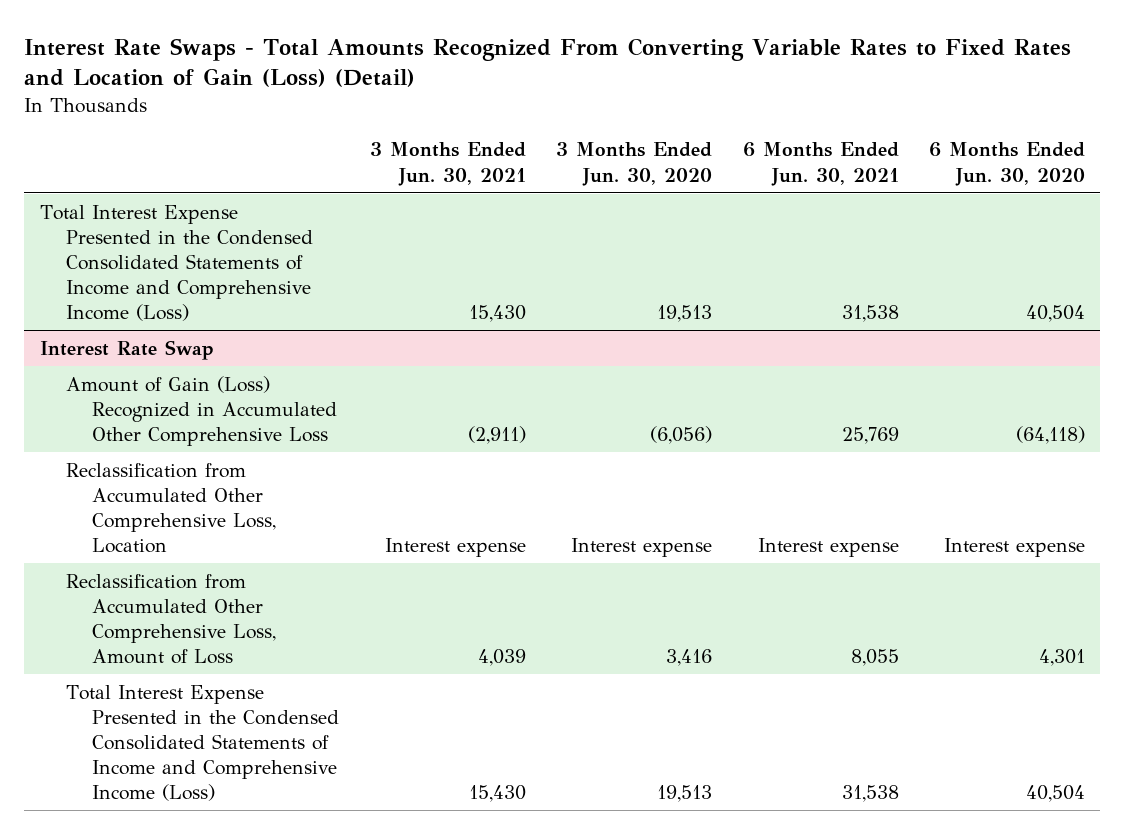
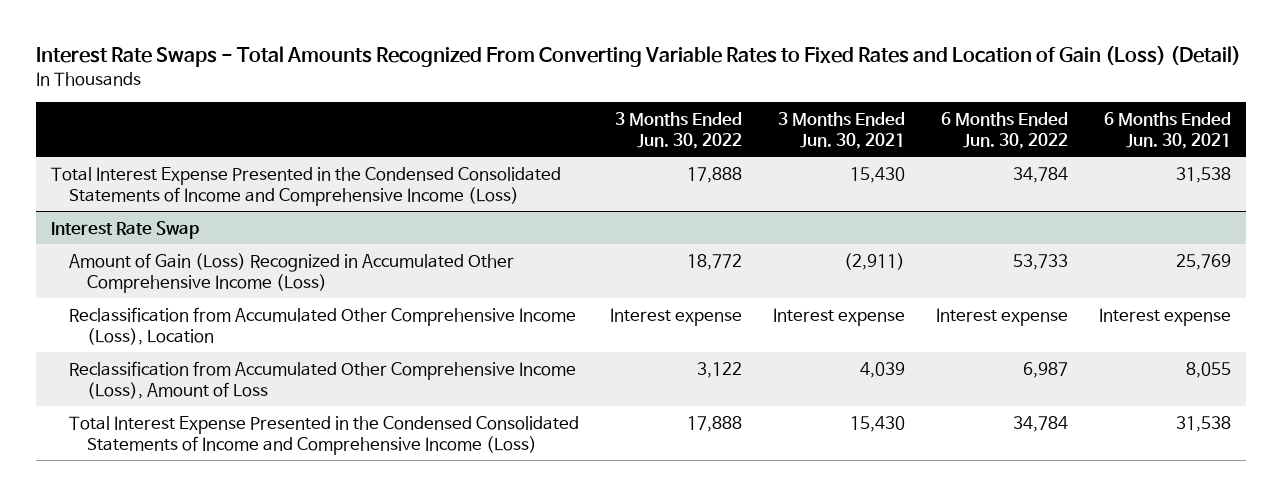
[556,142,713,186] 3 Months Ended Jun. 30, 2020 -> none
[928,142,1085,186] 6 Months Ended Jun. 30, 2020 -> none
none -> [615,111,743,149] 3 Months Ended Jun. 30, 2022
none -> [941,111,1069,149] 6 Months Ended Jun. 30, 2022
[65,375,338,446] Amount of Gain (Loss) Recognized in Accumulated Other Comprehensive Loss -> [69,252,515,293] Amount of Gain (Loss) Recognized in Accumulated Other Comprehensive Income (Loss)
[65,462,277,554] Reclassification from Accumulated Other Comprehensive Loss, Location -> [69,306,577,345] Reclassification from Accumulated Other Comprehensive Income (Loss), Location
[65,573,277,665] Reclassification from Accumulated Other Comprehensive Loss, Amount of Loss -> [69,360,577,399] Reclassification from Accumulated Other Comprehensive Income (Loss), Amount of Loss

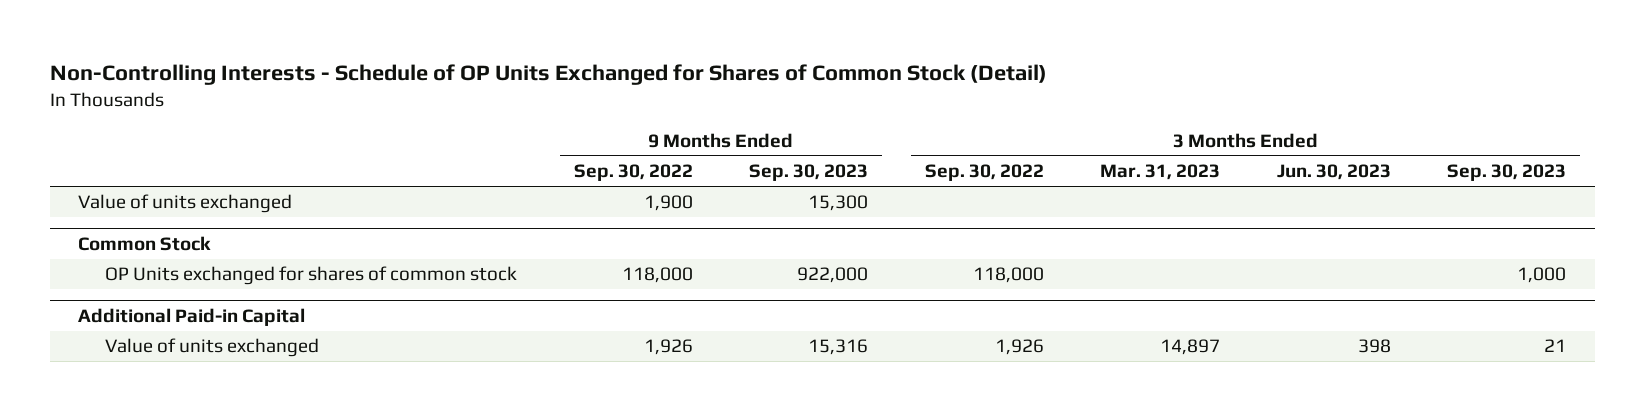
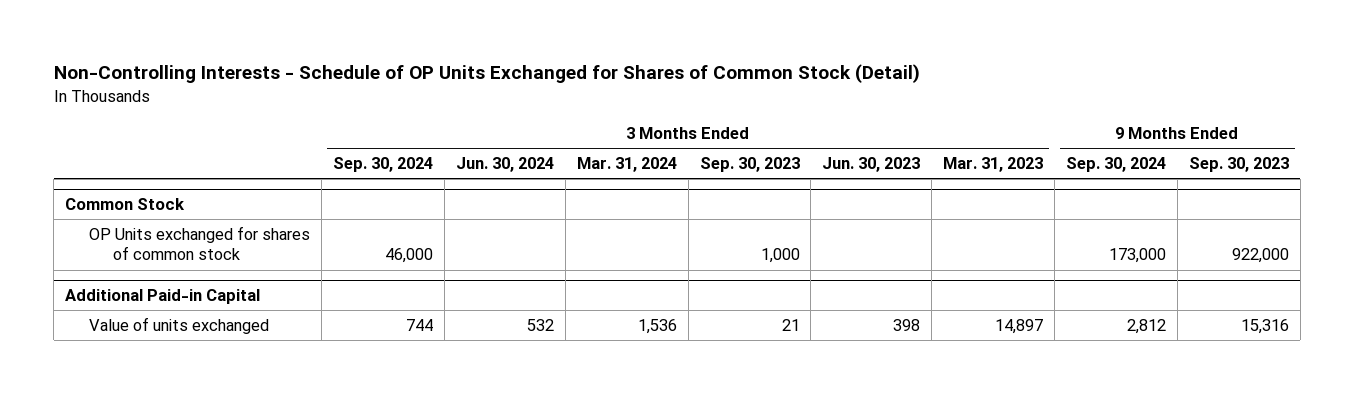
[573,164,693,182] Sep. 30, 2022 -> none
[924,164,1044,182] Sep. 30, 2022 -> none
none -> [333,157,434,173] Sep. 30, 2024
none -> [455,157,554,173] Jun. 30, 2024
none -> [576,157,677,173] Mar. 31, 2024
none -> [1066,157,1167,173] Sep. 30, 2024
[78,194,293,214] Value of units exchanged -> none

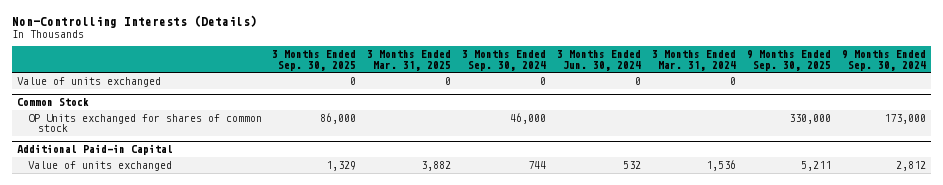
[53,64,920,84] Non-Controlling Interests - Schedule of OP Units Exchanged for Shares of Common Stock (Detail) -> [11,14,257,28] Non-Controlling Interests (Details)
[699,157,800,173] Sep. 30, 2023 -> none
[822,157,921,173] Jun. 30, 2023 -> none
[943,157,1044,173] Mar. 31, 2023 -> none
[1188,157,1289,173] Sep. 30, 2023 -> none
none -> [272,50,357,71] 3 Months Ended Sep. 30, 2025
none -> [367,50,452,71] 3 Months Ended Mar. 31, 2025
none -> [746,50,831,71] 9 Months Ended Sep. 30, 2025
none -> [17,76,162,87] Value of units exchanged

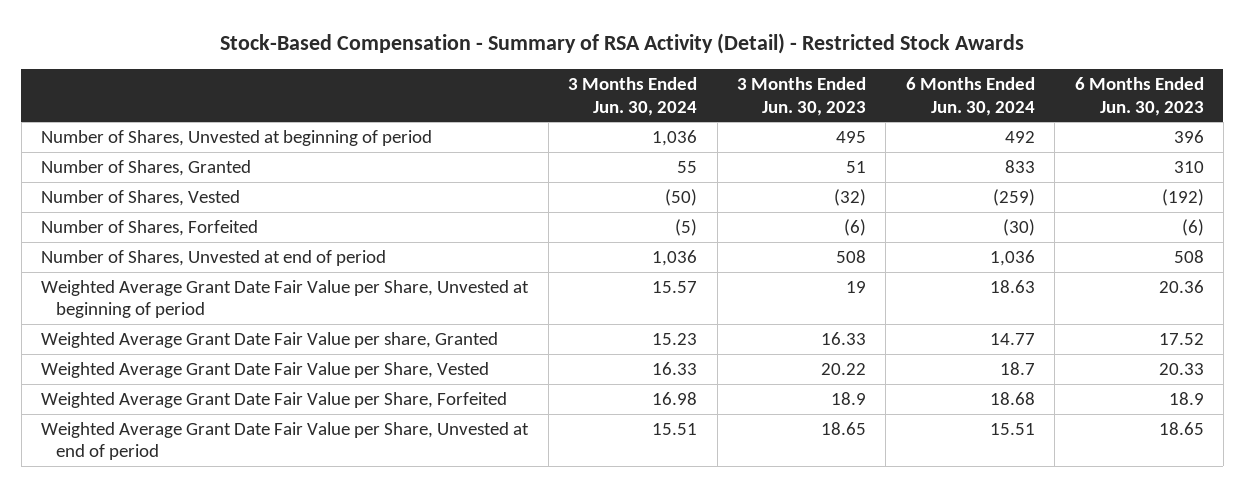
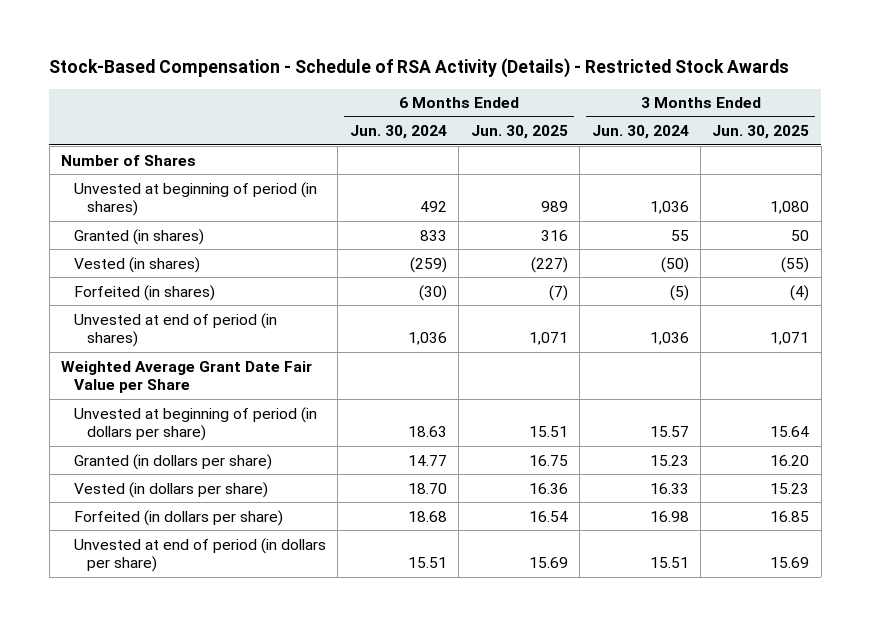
[220,33,1025,55] Stock-Based Compensation - Summary of RSA Activity (Detail) - Restricted Stock Awards -> [49,58,790,79] Stock-Based Compensation - Schedule of RSA Activity (Details) - Restricted Stock Awards
[736,77,866,116] 3 Months Ended Jun. 30, 2023 -> none
[1074,77,1204,116] 6 Months Ended Jun. 30, 2023 -> none
none -> [470,125,568,140] Jun. 30, 2025
none -> [712,125,810,140] Jun. 30, 2025
none -> [61,154,197,166] Number of Shares
[41,129,433,146] Number of Shares, Unvested at beginning of period -> [74,181,318,217] Unvested at beginning of period (in shares)
[41,159,252,176] Number of Shares, Granted -> [74,228,205,245] Granted (in shares)
[41,189,241,206] Number of Shares, Vested -> [74,256,201,273] Vested (in shares)
[41,219,259,236] Number of Shares, Forfeited -> [74,284,216,301] Forfeited (in shares)
[41,249,387,266] Number of Shares, Unvested at end of period -> [74,312,278,348] Unvested at end of period (in shares)
none -> [61,360,313,394] Weighted Average Grant Date Fair Value per Share
[41,279,530,319] Weighted Average Grant Date Fair Value per Share, Unvested at beginning of period -> [74,406,318,442] Unvested at beginning of period (in dollars per share)
[41,331,499,348] Weighted Average Grant Date Fair Value per share, Granted -> [74,453,273,470] Granted (in dollars per share)
[41,361,490,378] Weighted Average Grant Date Fair Value per Share, Vested -> [74,481,269,498] Vested (in dollars per share)
[999,361,1035,375] 18.7 -> [407,482,447,494] 18.70
[41,391,508,408] Weighted Average Grant Date Fair Value per Share, Forfeited -> [74,509,284,526] Forfeited (in dollars per share)
[41,421,530,461] Weighted Average Grant Date Fair Value per Share, Unvested at end of period -> [74,537,327,573] Unvested at end of period (in dollars per share)

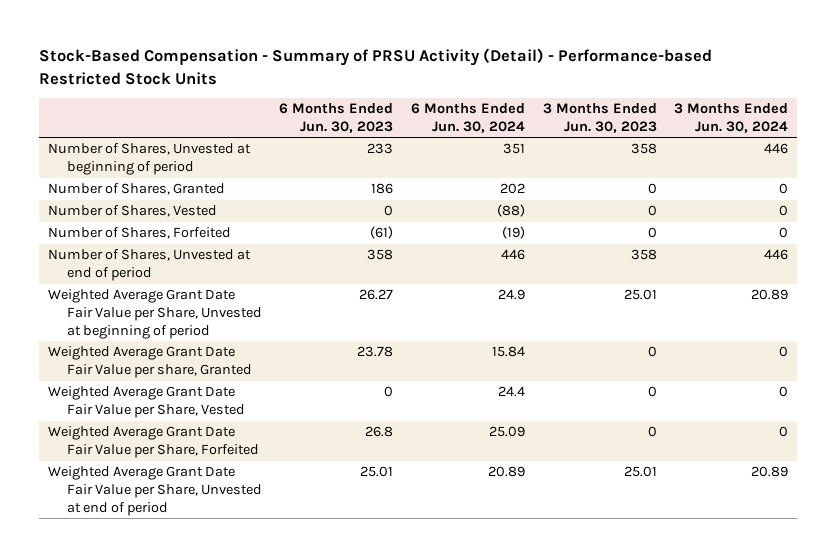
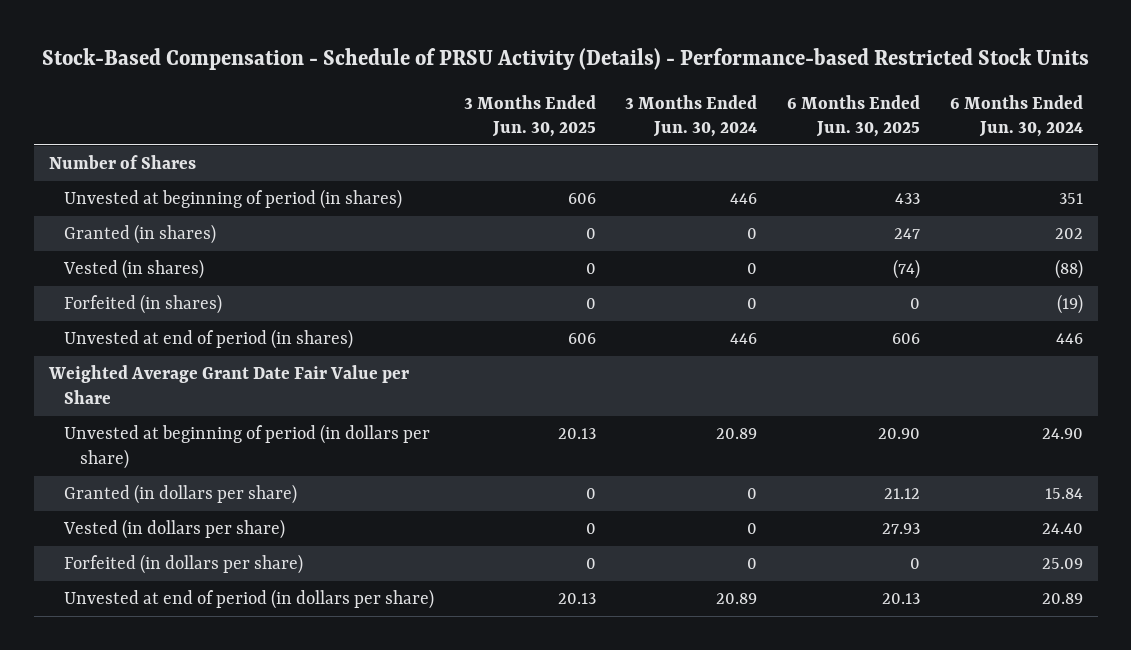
[39,48,713,85] Stock-Based Compensation - Summary of PRSU Activity (Detail) - Performance-based Restricted Stock Units -> [41,48,1089,71] Stock-Based Compensation - Schedule of PRSU Activity (Details) - Performance-based Restricted Stock Units
[279,103,394,134] 6 Months Ended Jun. 30, 2023 -> none
[542,103,657,134] 3 Months Ended Jun. 30, 2023 -> none
none -> [463,94,596,138] 3 Months Ended Jun. 30, 2025
none -> [787,94,921,138] 6 Months Ended Jun. 30, 2025
none -> [48,155,196,170] Number of Shares
[47,143,251,176] Number of Shares, Unvested at beginning of period -> [64,189,403,210] Unvested at beginning of period (in shares)
[47,183,225,196] Number of Shares, Granted -> [64,224,217,245] Granted (in shares)
[47,205,217,218] Number of Shares, Vested -> [63,259,205,280] Vested (in shares)
[47,227,231,240] Number of Shares, Forfeited -> [64,294,223,315] Forfeited (in shares)
[47,249,251,282] Number of Shares, Unvested at end of period -> [64,329,354,350] Unvested at end of period (in shares)
none -> [47,365,409,404] Weighted Average Grant Date Fair Value per Share
[47,289,262,340] Weighted Average Grant Date Fair Value per Share, Unvested at beginning of period -> [64,424,431,469] Unvested at beginning of period (in dollars per share)
[497,289,525,301] 24.9 -> [1041,428,1083,440] 24.90
[47,346,252,379] Weighted Average Grant Date Fair Value per share, Granted -> [64,484,298,505] Granted (in dollars per share)
[47,386,245,419] Weighted Average Grant Date Fair Value per Share, Vested -> [63,519,286,540] Vested (in dollars per share)
[497,386,525,398] 24.4 -> [1041,523,1083,535] 24.40
[47,426,259,459] Weighted Average Grant Date Fair Value per Share, Forfeited -> [64,554,304,575] Forfeited (in dollars per share)
[47,466,262,517] Weighted Average Grant Date Fair Value per Share, Unvested at end of period -> [64,589,435,610] Unvested at end of period (in dollars per share)

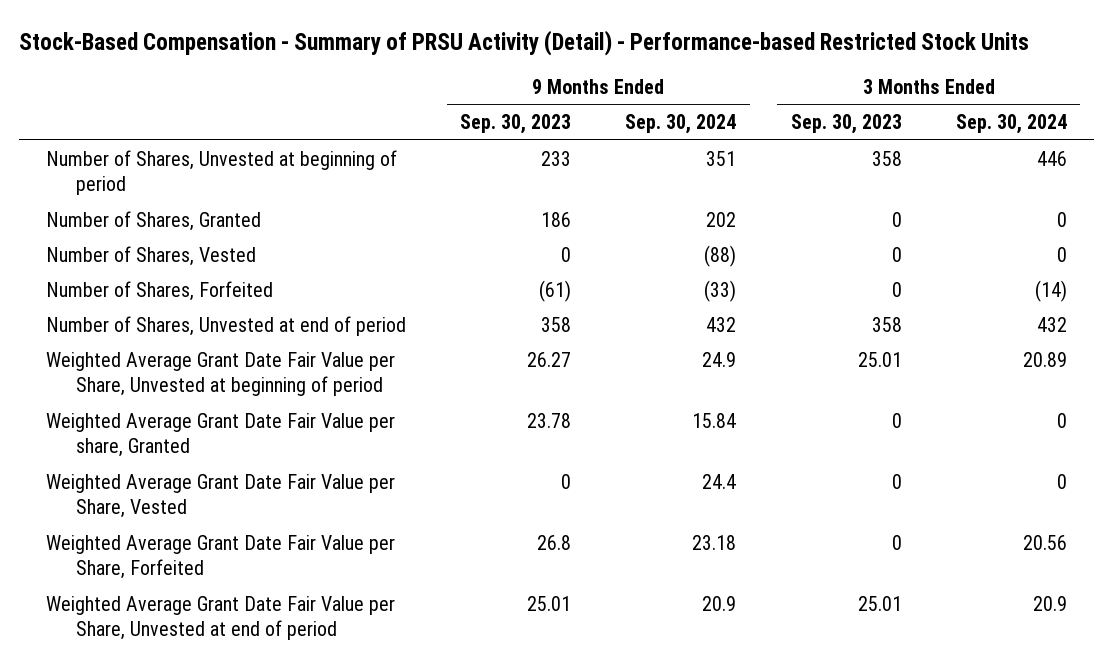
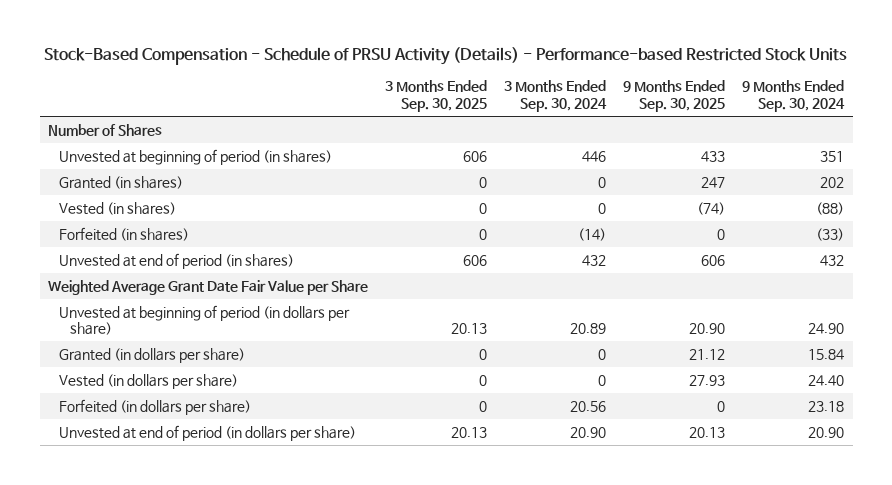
[19,29,1030,56] Stock-Based Compensation - Summary of PRSU Activity (Detail) - Performance-based Restricted Stock Units -> [44,47,848,66] Stock-Based Compensation - Schedule of PRSU Activity (Details) - Performance-based Restricted Stock Units
[460,114,572,135] Sep. 30, 2023 -> none
[790,114,902,135] Sep. 30, 2023 -> none
none -> [385,80,488,112] 3 Months Ended Sep. 30, 2025
none -> [623,80,726,112] 9 Months Ended Sep. 30, 2025
none -> [48,123,163,136] Number of Shares
[46,149,398,196] Number of Shares, Unvested at beginning of period -> [58,148,332,165] Unvested at beginning of period (in shares)
[46,210,262,231] Number of Shares, Granted -> [58,175,183,189] Granted (in shares)
[46,245,257,266] Number of Shares, Vested -> [58,201,176,215] Vested (in shares)
[46,280,274,301] Number of Shares, Forfeited -> [58,226,189,241] Forfeited (in shares)
[46,315,407,336] Number of Shares, Unvested at end of period -> [58,252,294,269] Unvested at end of period (in shares)
none -> [48,279,369,295] Weighted Average Grant Date Fair Value per Share
[46,351,396,397] Weighted Average Grant Date Fair Value per Share, Unvested at beginning of period -> [58,304,350,336] Unvested at beginning of period (in dollars per share)
[702,351,737,367] 24.9 -> [808,323,845,335] 24.90
[46,412,396,458] Weighted Average Grant Date Fair Value per share, Granted -> [58,347,245,363] Granted (in dollars per share)
[46,473,396,519] Weighted Average Grant Date Fair Value per Share, Vested -> [58,373,238,389] Vested (in dollars per share)
[702,473,737,489] 24.4 -> [808,374,845,386] 24.40
[46,534,396,580] Weighted Average Grant Date Fair Value per Share, Forfeited -> [58,398,251,415] Forfeited (in dollars per share)
[46,595,396,641] Weighted Average Grant Date Fair Value per Share, Unvested at end of period -> [58,424,356,441] Unvested at end of period (in dollars per share)
[702,595,737,611] 20.9 -> [808,426,845,438] 20.90
[1032,595,1067,611] 20.9 -> [570,426,607,438] 20.90

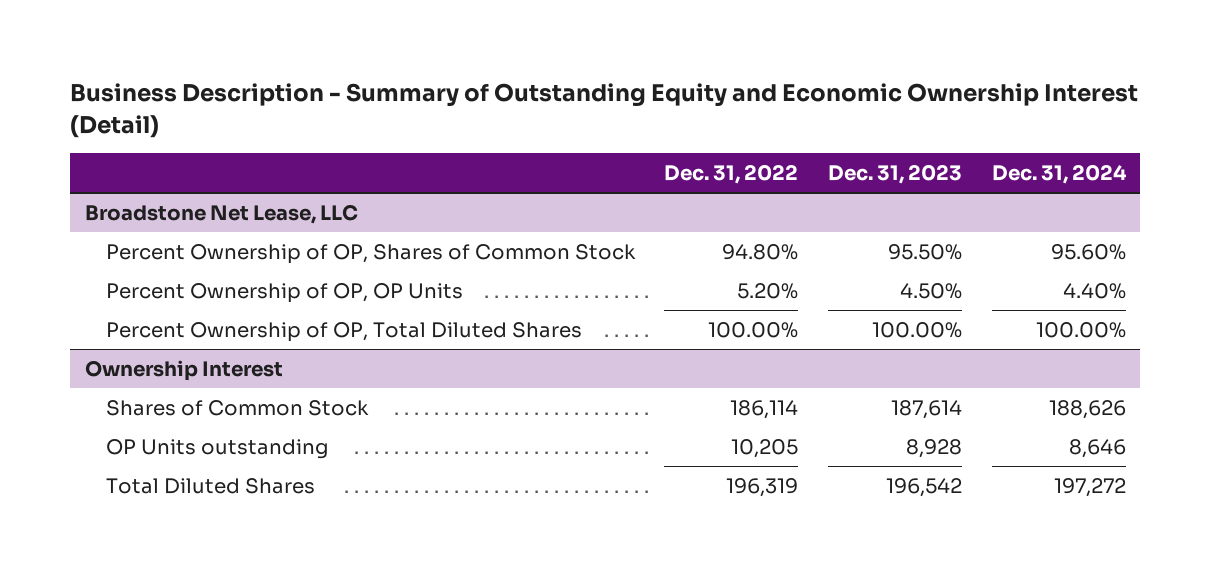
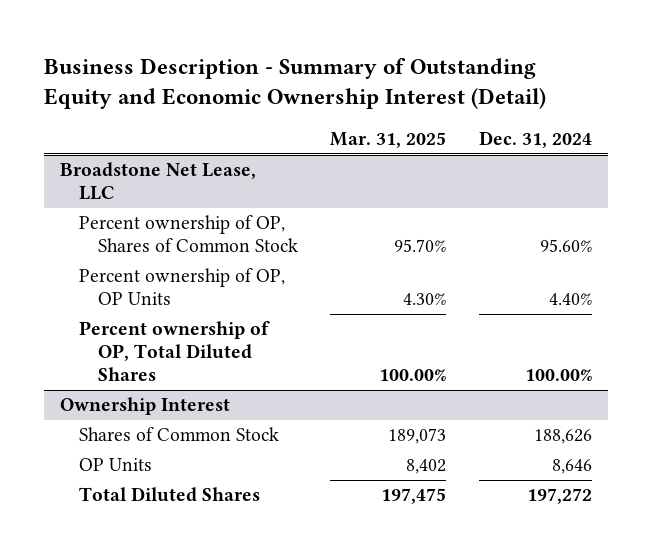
[664,164,799,185] Dec. 31, 2022 -> none
[827,164,962,185] Dec. 31, 2023 -> none
none -> [330,132,447,149] Mar. 31, 2025
[105,244,636,265] Percent Ownership of OP, Shares of Common Stock -> [79,215,299,253] Percent ownership of OP, Shares of Common Stock
[105,283,463,304] Percent Ownership of OP, OP Units -> [79,268,286,306] Percent ownership of OP, OP Units
[105,322,582,343] Percent Ownership of OP, Total Diluted Shares -> [79,321,271,382] Percent ownership of OP, Total Diluted Shares
[105,439,329,460] OP Units outstanding -> [79,458,153,472] OP Units

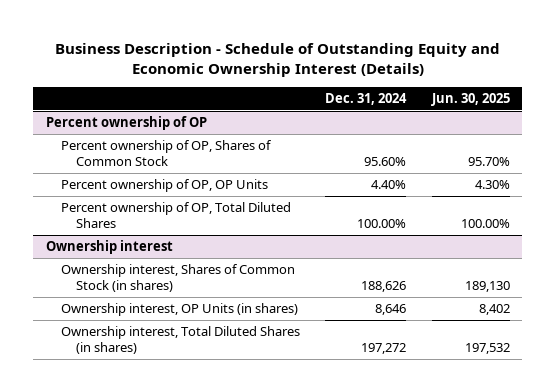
[43,58,546,110] Business Description - Summary of Outstanding Equity and Economic Ownership Interest (Detail) -> [54,42,500,77] Business Description - Schedule of Outstanding Equity and Economic Ownership Interest (Details)
[330,132,447,149] Mar. 31, 2025 -> none
none -> [430,93,510,107] Jun. 30, 2025
[60,162,257,201] Broadstone Net Lease, LLC -> [45,116,207,131] Percent ownership of OP
[60,397,231,416] Ownership Interest -> [45,240,173,255] Ownership interest
[79,427,280,442] Shares of Common Stock -> [61,264,296,293] Ownership interest, Shares of Common Stock (in shares)
[79,458,153,472] OP Units -> [61,303,299,317] Ownership interest, OP Units (in shares)
[79,487,261,503] Total Diluted Shares -> [61,326,301,355] Ownership interest, Total Diluted Shares (in shares)

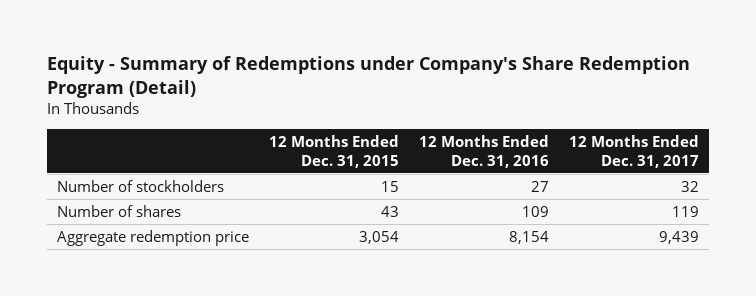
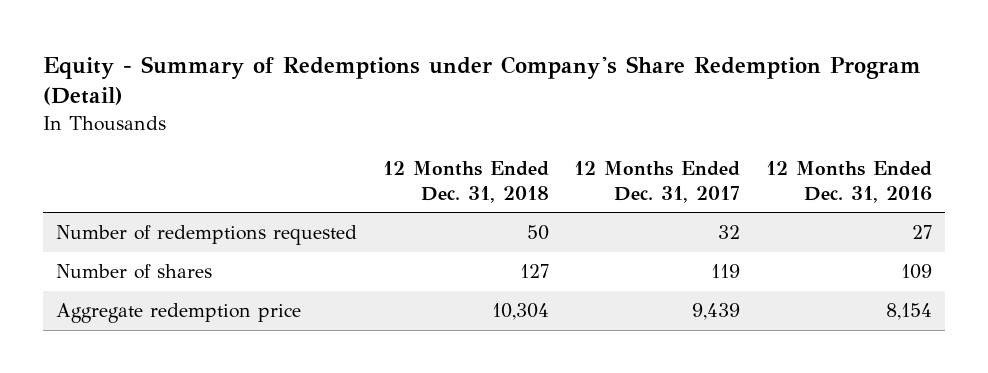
[268,135,399,168] 12 Months Ended Dec. 31, 2015 -> none
none -> [382,161,549,203] 12 Months Ended Dec. 31, 2018
[56,179,224,192] Number of stockholders -> [55,225,357,246] Number of redemptions requested

